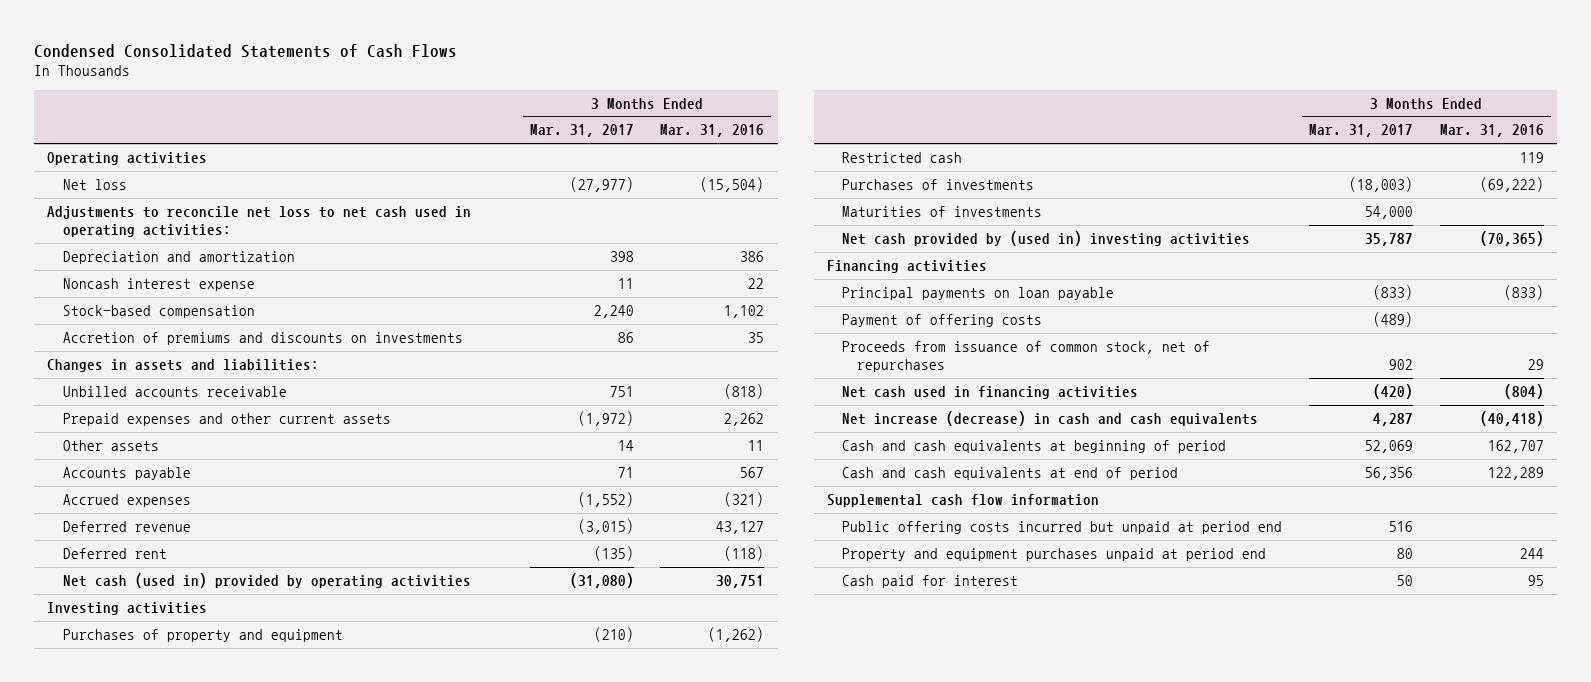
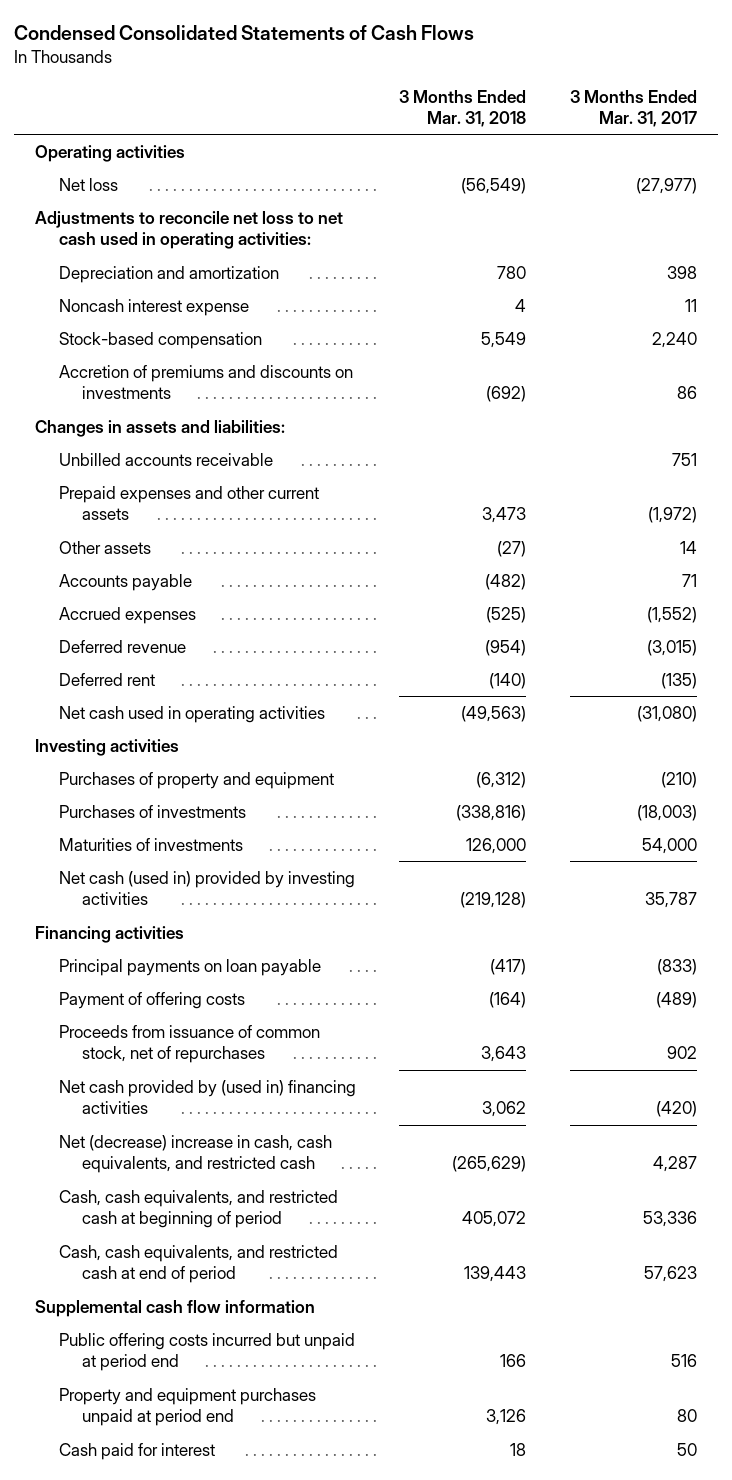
[660,124,765,138] Mar. 31, 2016 -> none
none -> [399,89,527,127] 3 Months Ended Mar. 31, 2018
[62,572,471,588] Net cash (used in) provided by operating activities -> [58,705,325,723] Net cash used in operating activities
[842,151,963,163] Restricted cash -> none
[842,230,1251,246] Net cash provided by (used in) investing activities -> [58,870,355,906] Net cash (used in) provided by investing activities
[842,385,1139,399] Net cash used in financing activities -> [58,1079,356,1115] Net cash provided by (used in) financing activities
[842,410,1259,426] Net increase (decrease) in cash and cash equivalents -> [58,1134,332,1174] Net (decrease) increase in cash, cash equivalents, and restricted cash
[842,439,1227,453] Cash and cash equivalents at beginning of period -> [58,1189,338,1229] Cash, cash equivalents, and restricted cash at beginning of period
[1365,439,1414,453] 52,069 -> [642,1211,697,1228] 53,336
[842,466,1179,480] Cash and cash equivalents at end of period -> [58,1244,338,1284] Cash, cash equivalents, and restricted cash at end of period
[1365,466,1414,480] 56,356 -> [643,1266,697,1283] 57,623

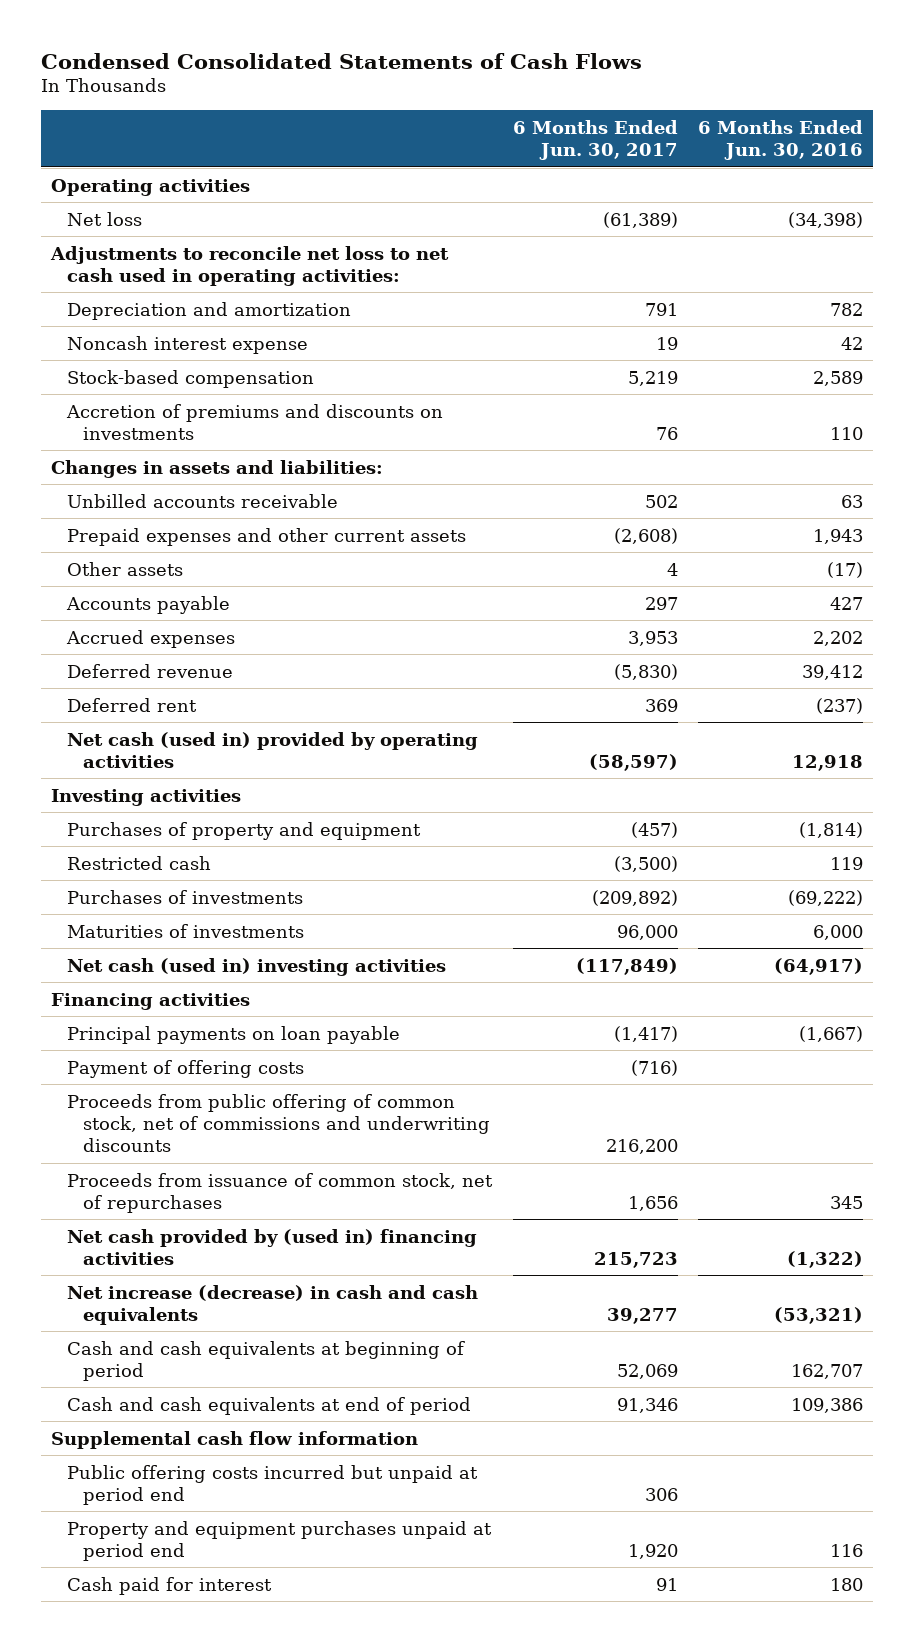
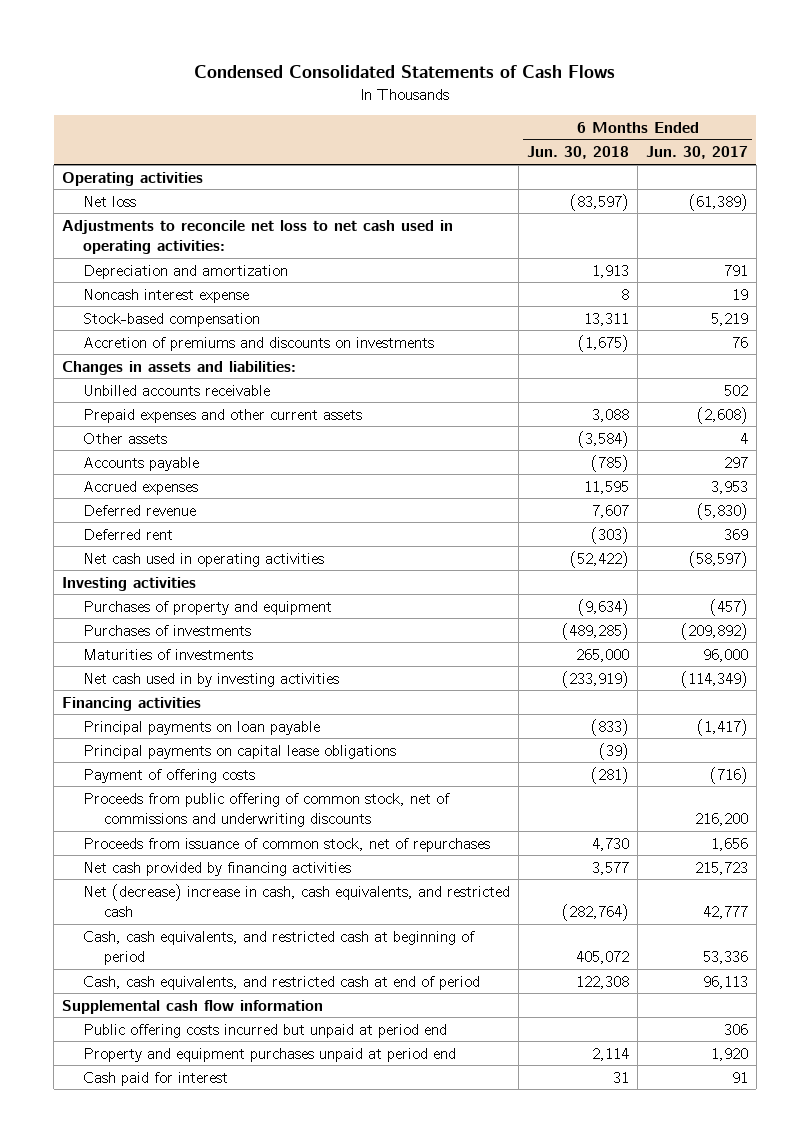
[697,119,863,160] 6 Months Ended Jun. 30, 2016 -> none
none -> [527,146,630,160] Jun. 30, 2018
[67,731,479,768] Net cash (used in) provided by operating activities -> [83,552,325,567] Net cash used in operating activities
[67,855,212,870] Restricted cash -> none
[67,957,447,976] Net cash (used in) investing activities -> [83,672,340,687] Net cash used in by investing activities
[575,957,678,975] (117,849) -> [680,670,748,688] (114,349)
none -> [83,744,397,759] Principal payments on capital lease obligations
[67,1228,478,1265] Net cash provided by (used in) financing activities -> [83,861,352,876] Net cash provided by financing activities
[67,1284,479,1325] Net increase (decrease) in cash and cash equivalents -> [83,883,511,917] Net (decrease) increase in cash, cash equivalents, and restricted cash
[606,1307,678,1324] 39,277 -> [702,905,748,919] 42,777
[67,1340,466,1381] Cash and cash equivalents at beginning of period -> [83,930,476,965] Cash, cash equivalents, and restricted cash at beginning of period
[616,1363,678,1379] 52,069 -> [702,950,748,964] 53,336
[67,1396,472,1415] Cash and cash equivalents at end of period -> [83,975,481,990] Cash, cash equivalents, and restricted cash at end of period
[616,1397,678,1413] 91,346 -> [702,975,748,989] 96,113

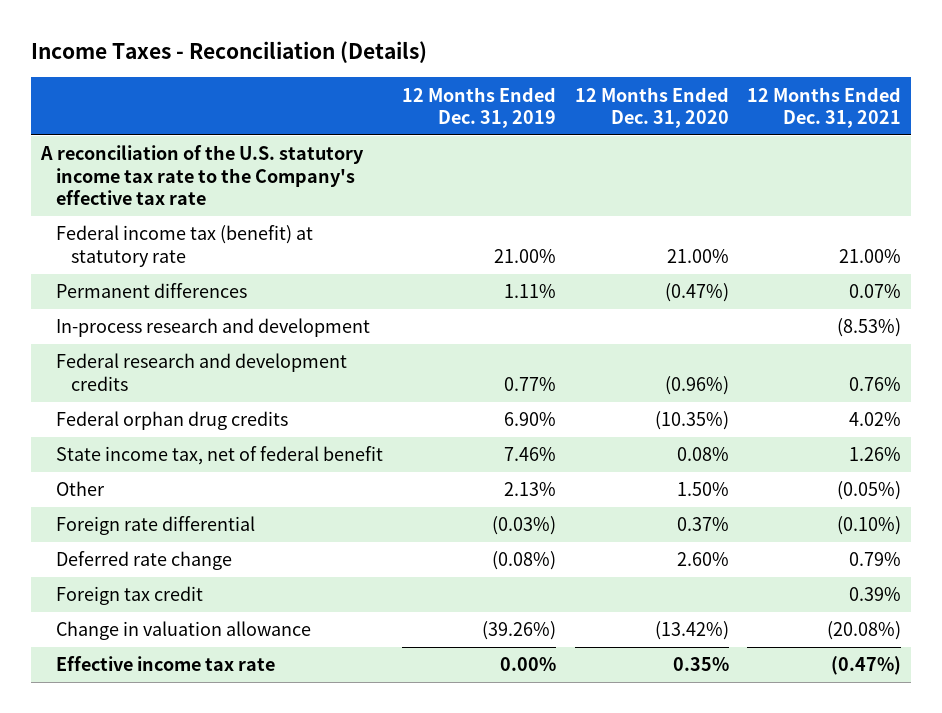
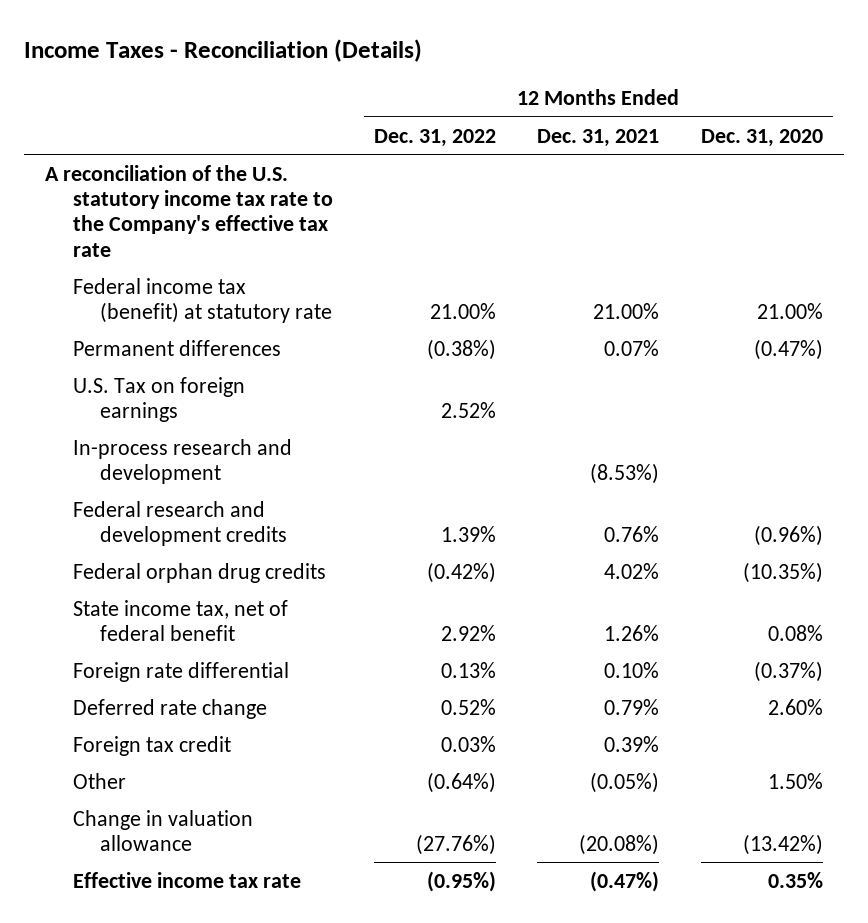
[401,86,556,128] 12 Months Ended Dec. 31, 2019 -> none
none -> [373,128,496,147] Dec. 31, 2022
none -> [72,376,245,422] U.S. Tax on foreign earnings
[676,517,729,532] 0.37% -> [753,660,823,682] (0.37%)
[837,516,902,536] (0.10%) -> [604,661,660,678] 0.10%
[55,481,105,497] Other -> [72,772,126,789] Other

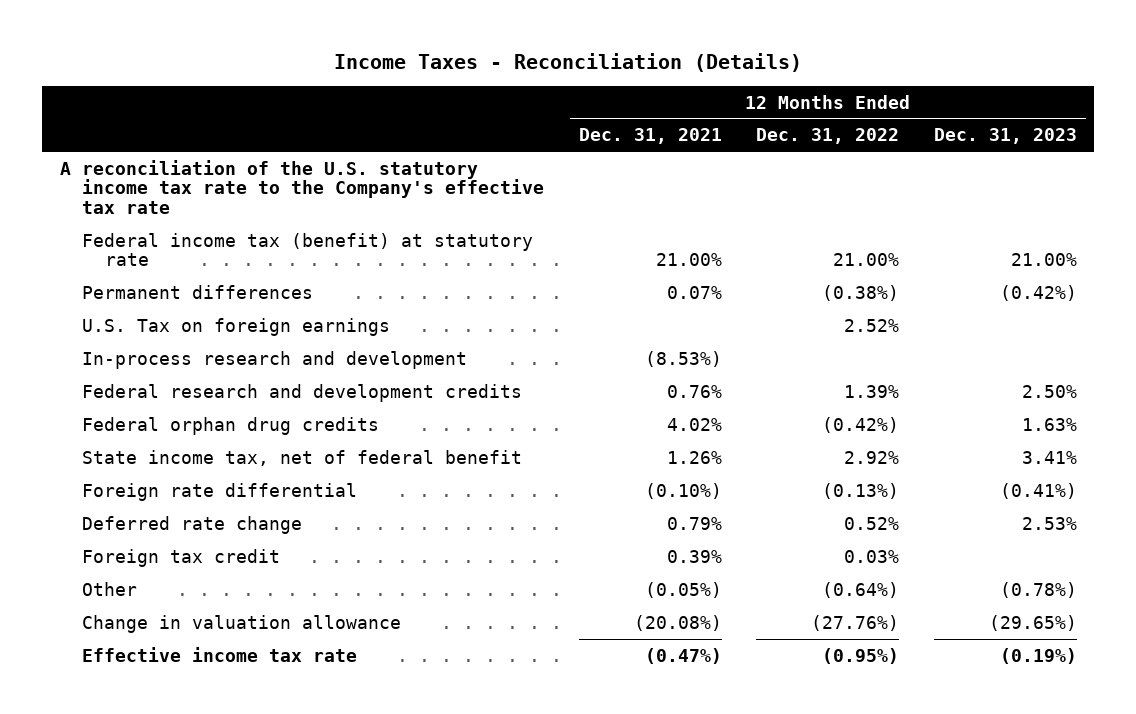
[700,128,823,147] Dec. 31, 2020 -> none
none -> [933,128,1077,145] Dec. 31, 2023
[440,661,496,678] 0.13% -> [822,482,900,499] (0.13%)
[604,661,660,678] 0.10% -> [644,482,722,499] (0.10%)

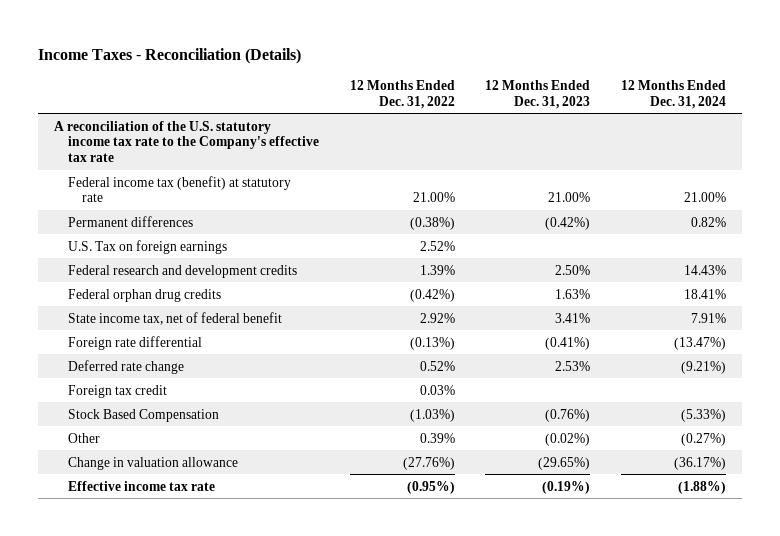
[578,128,722,145] Dec. 31, 2021 -> none
none -> [621,80,727,109] 12 Months Ended Dec. 31, 2024
[82,350,468,369] In-process research and development -> none
none -> [68,408,220,422] Stock Based Compensation
[822,581,900,598] (0.64%) -> [419,432,455,443] 0.39%
[999,581,1077,598] (0.78%) -> [545,432,591,446] (0.02%)

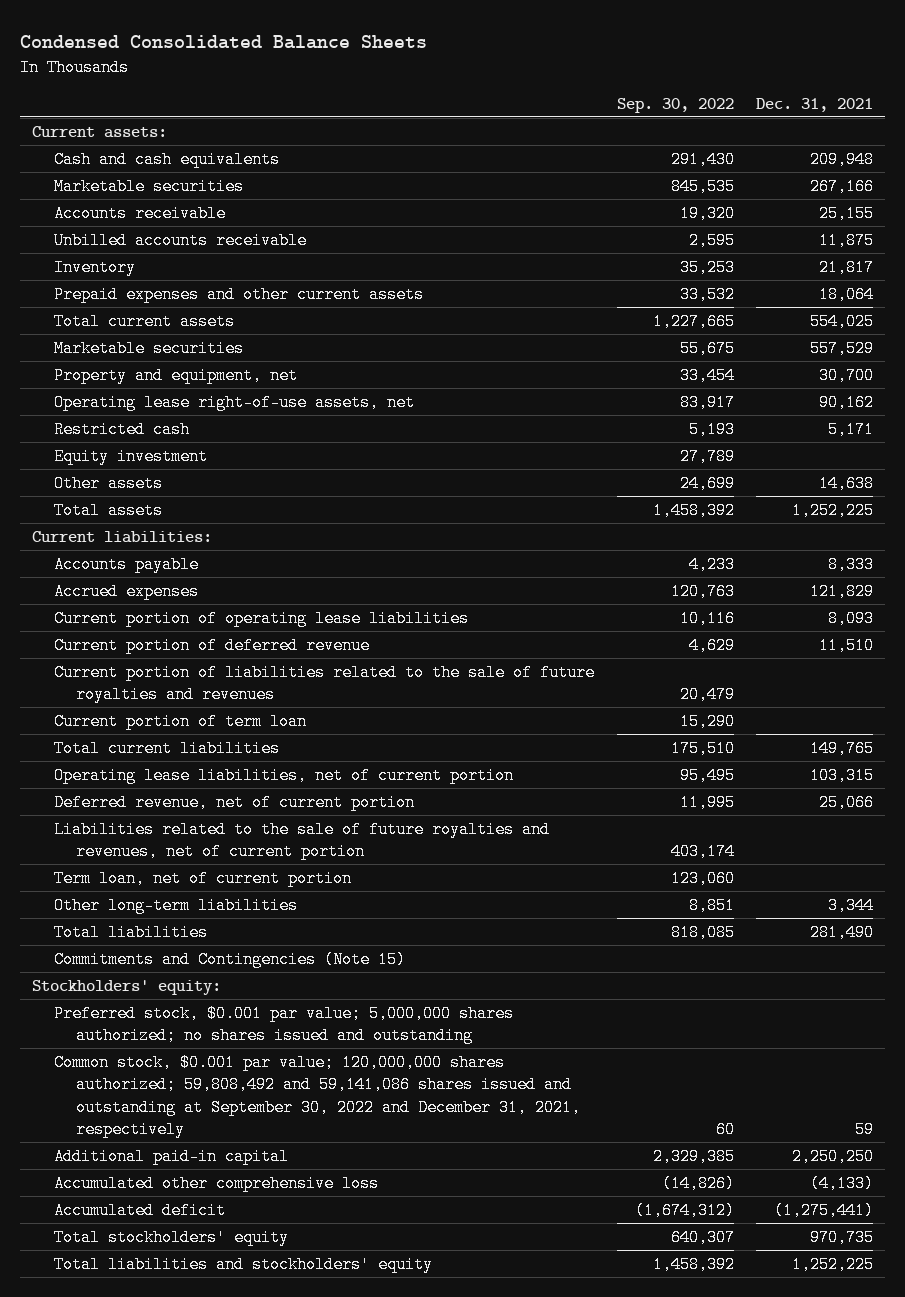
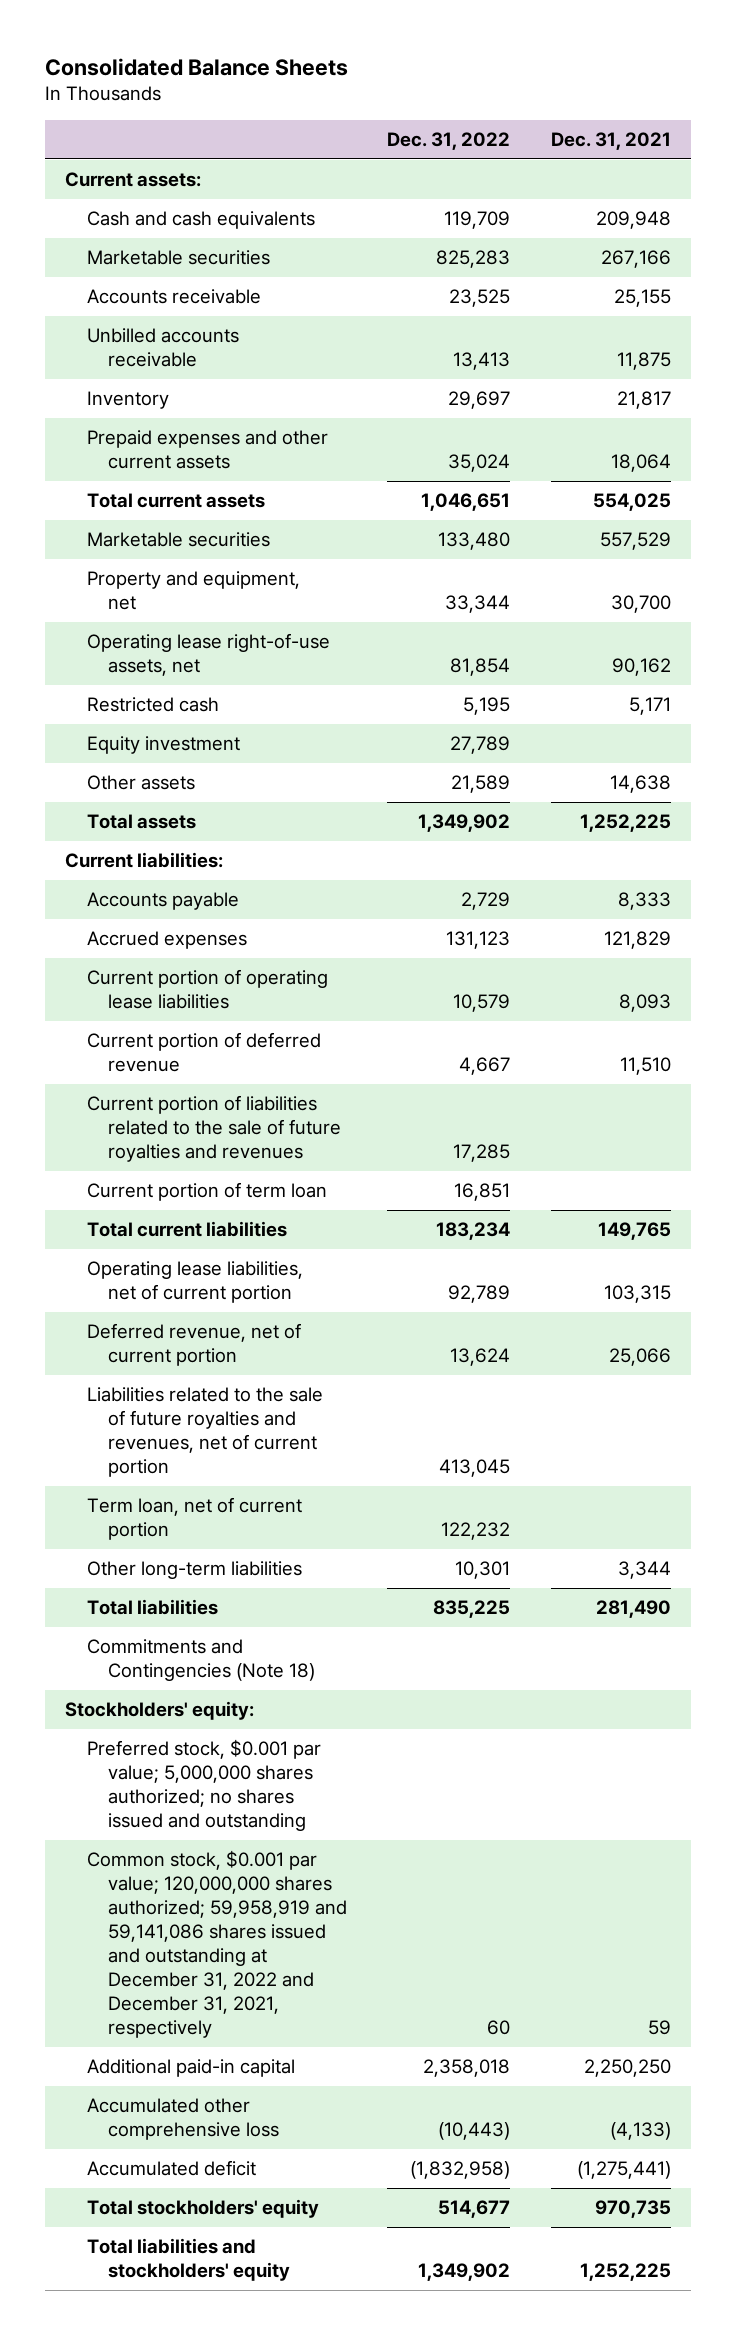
[20,34,428,49] Condensed Consolidated Balance Sheets -> [44,57,348,76] Consolidated Balance Sheets
[616,97,734,113] Sep. 30, 2022 -> none
none -> [387,131,511,150] Dec. 31, 2022
[53,950,406,968] Commitments and Contingencies (Note 15) -> [86,1639,315,1682] Commitments and Contingencies (Note 18)
[53,1053,581,1139] Common stock, $0.001 par value; 120,000,000 shares authorized; 59,808,492 and 59,141,086 shares issued and outstanding at September 30, 2022 and December 31, 2021, respectively -> [86,1850,347,2039] Common stock, $0.001 par value; 120,000,000 shares authorized; 59,958,919 and 59,141,086 shares issued and outstanding at December 31, 2022 and December 31, 2021, respectively

